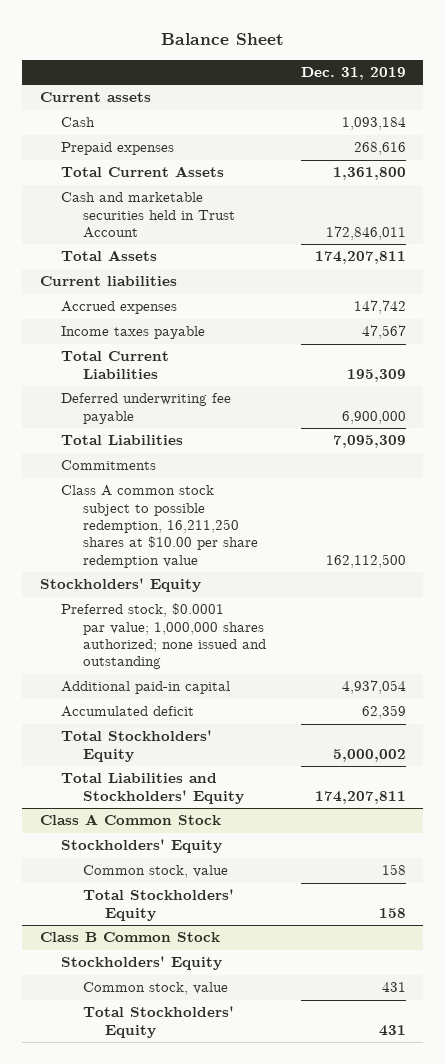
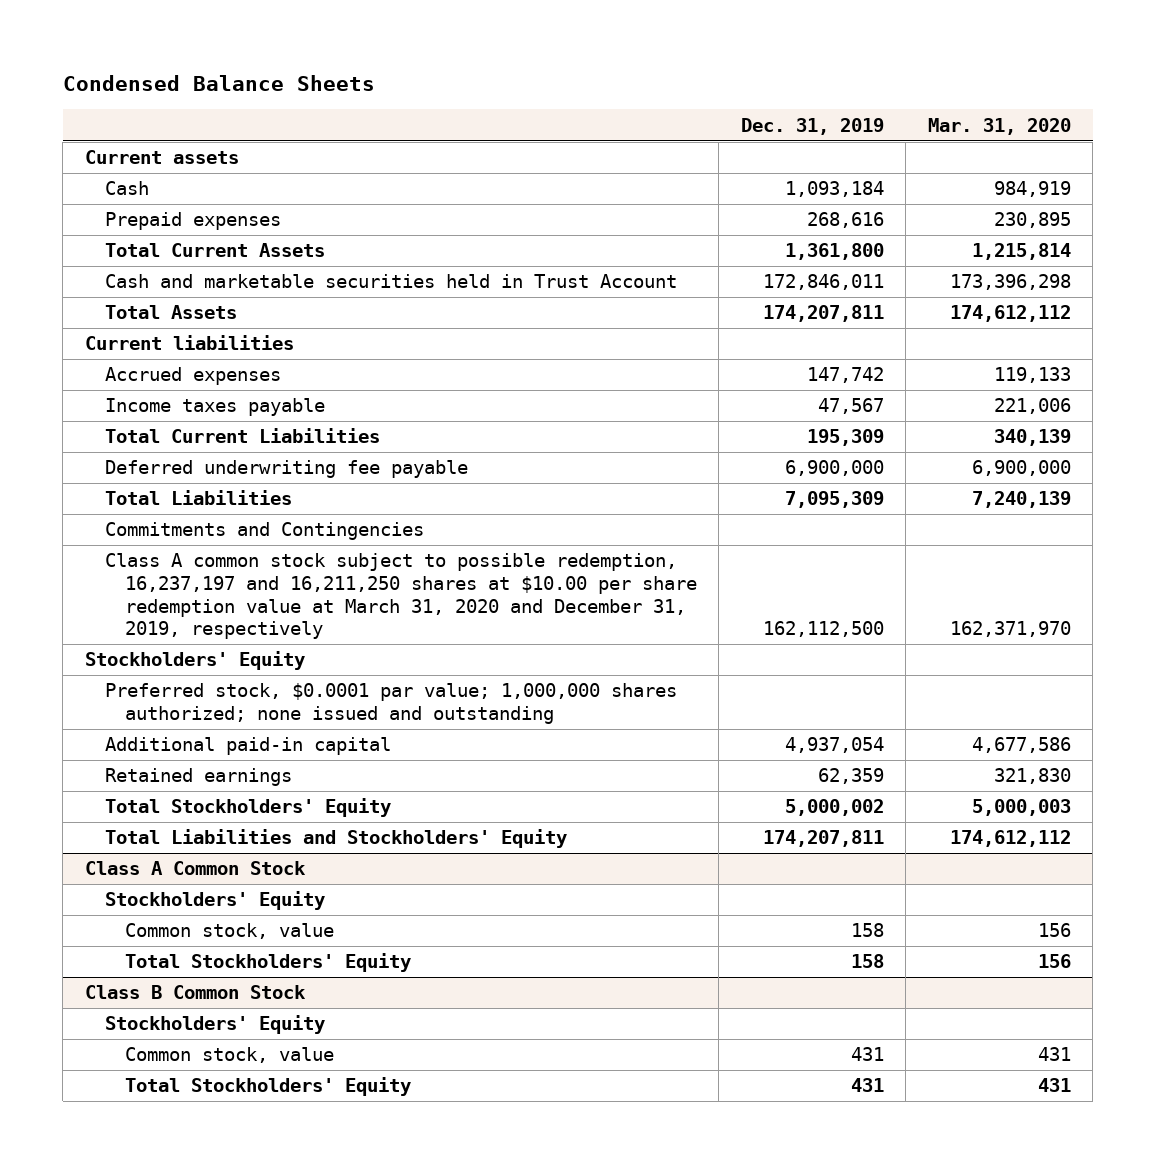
[160,32,284,45] Balance Sheet -> [62,75,375,92] Condensed Balance Sheets
none -> [927,117,1071,135] Mar. 31, 2020
[61,460,157,471] Commitments -> [104,522,424,541] Commitments and Contingencies
[61,485,258,568] Class A common stock subject to possible redemption, 16,211,250 shares at $10.00 per share redemption value -> [104,553,697,640] Class A common stock subject to possible redemption, 16,237,197 and 16,211,250 shares at $10.00 per share redemption value at March 31, 2020 and December 31, 2019, respectively
[61,706,195,718] Accumulated deficit -> [104,768,292,787] Retained earnings

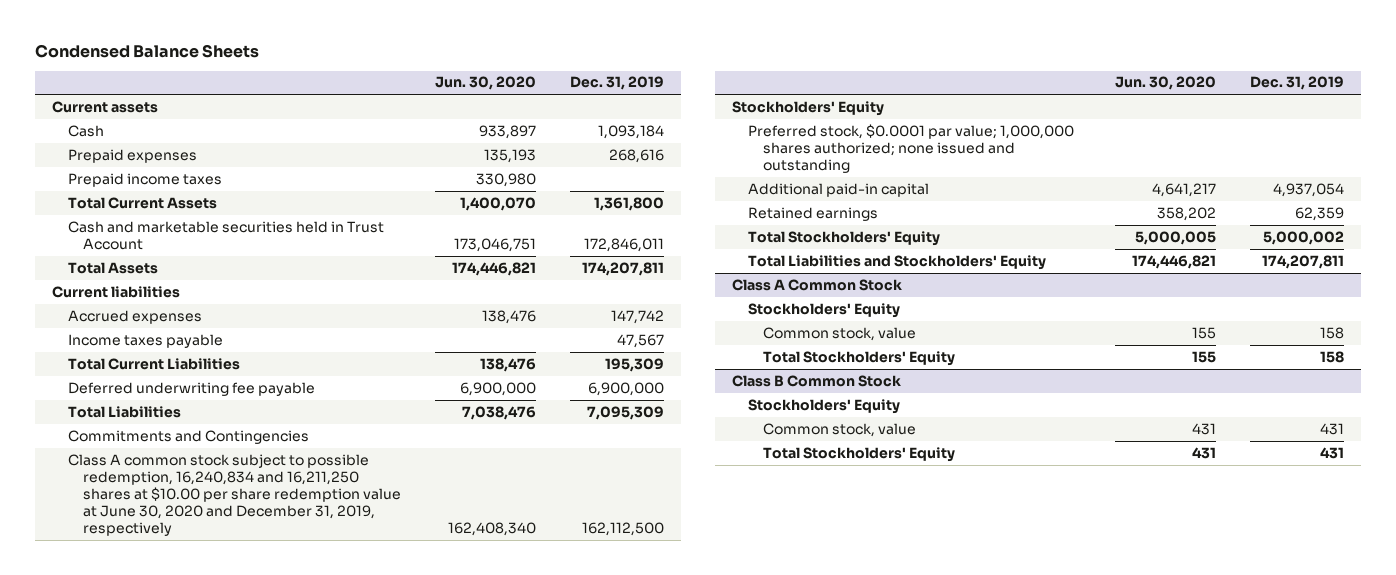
[927,117,1071,135] Mar. 31, 2020 -> none
none -> [434,76,536,91] Jun. 30, 2020
none -> [67,172,222,187] Prepaid income taxes
[104,553,697,640] Class A common stock subject to possible redemption, 16,237,197 and 16,211,250 shares at $10.00 per share redemption value at March 31, 2020 and December 31, 2019, respectively -> [67,453,402,537] Class A common stock subject to possible redemption, 16,240,834 and 16,211,250 shares at $10.00 per share redemption value at June 30, 2020 and December 31, 2019, respectively

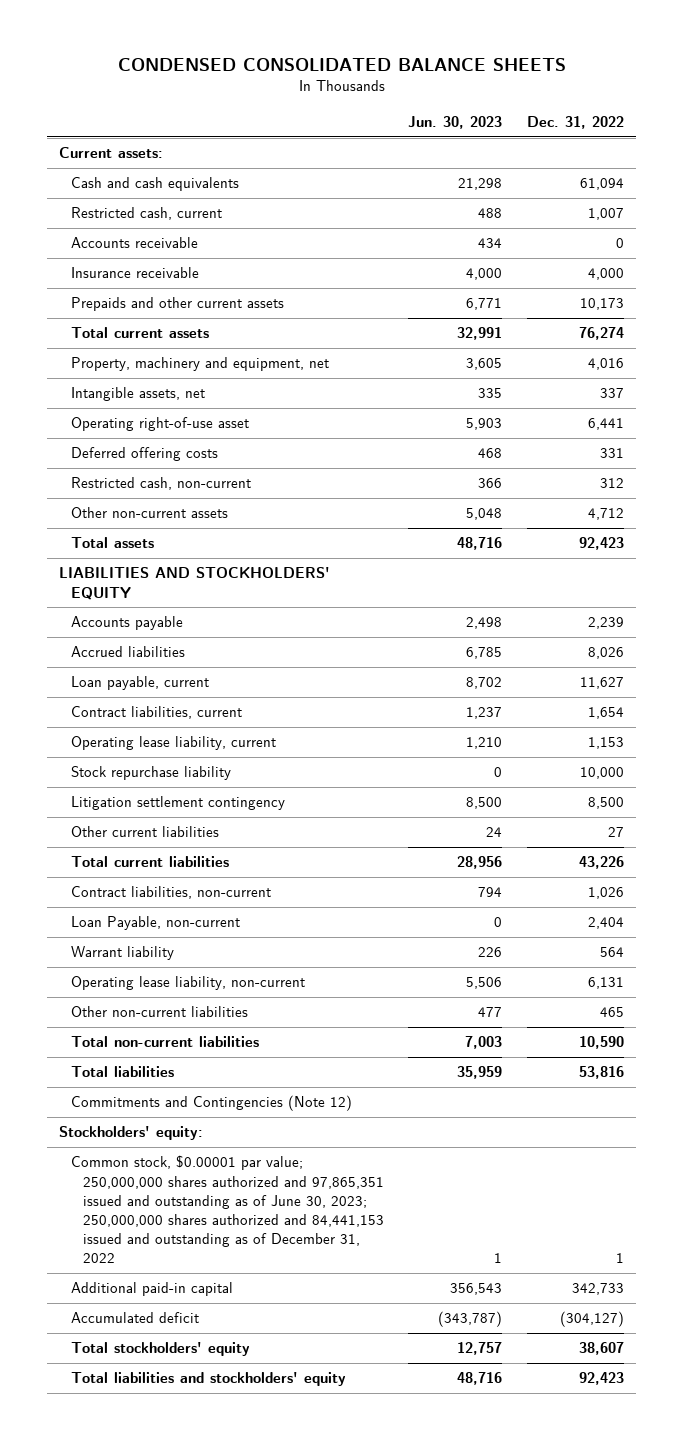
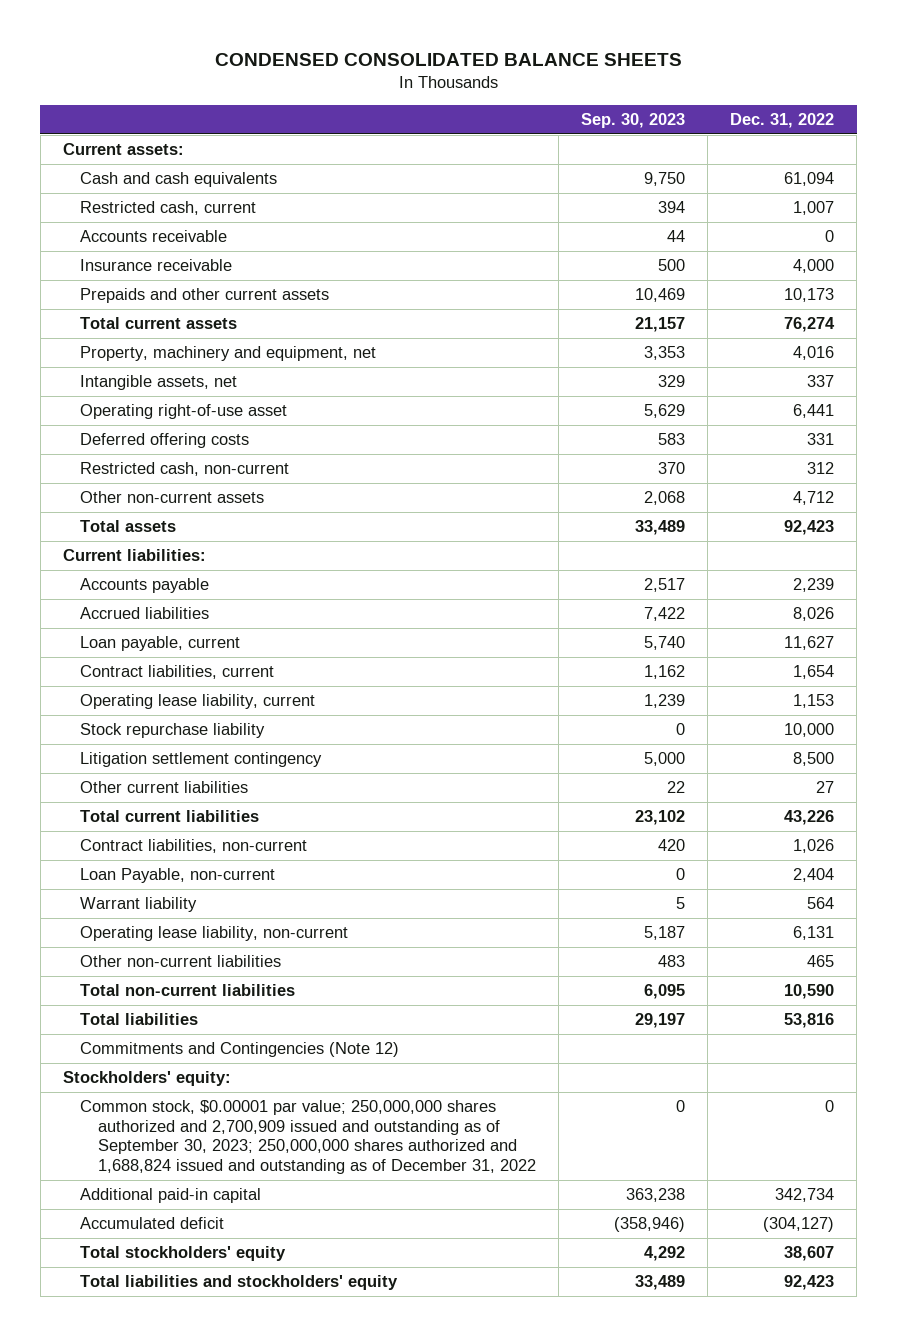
[408,115,503,129] Jun. 30, 2023 -> none
none -> [580,113,685,129] Sep. 30, 2023
[59,567,331,600] LIABILITIES AND STOCKHOLDERS' EQUITY -> none
none -> [62,549,206,562] Current liabilities:
[71,1155,384,1263] Common stock, $0.00001 par value; 250,000,000 shares authorized and 97,865,351 issued and outstanding as of June 30, 2023; 250,000,000 shares authorized and 84,441,153 issued and outstanding as of December 31, 2022 -> [80,1100,536,1175] Common stock, $0.00001 par value; 250,000,000 shares authorized and 2,700,909 issued and outstanding as of September 30, 2023; 250,000,000 shares authorized and 1,688,824 issued and outstanding as of December 31, 2022
[616,1252,625,1263] 1 -> [825,1100,835,1113] 0
[572,1283,625,1296] 342,733 -> [775,1188,835,1203] 342,734

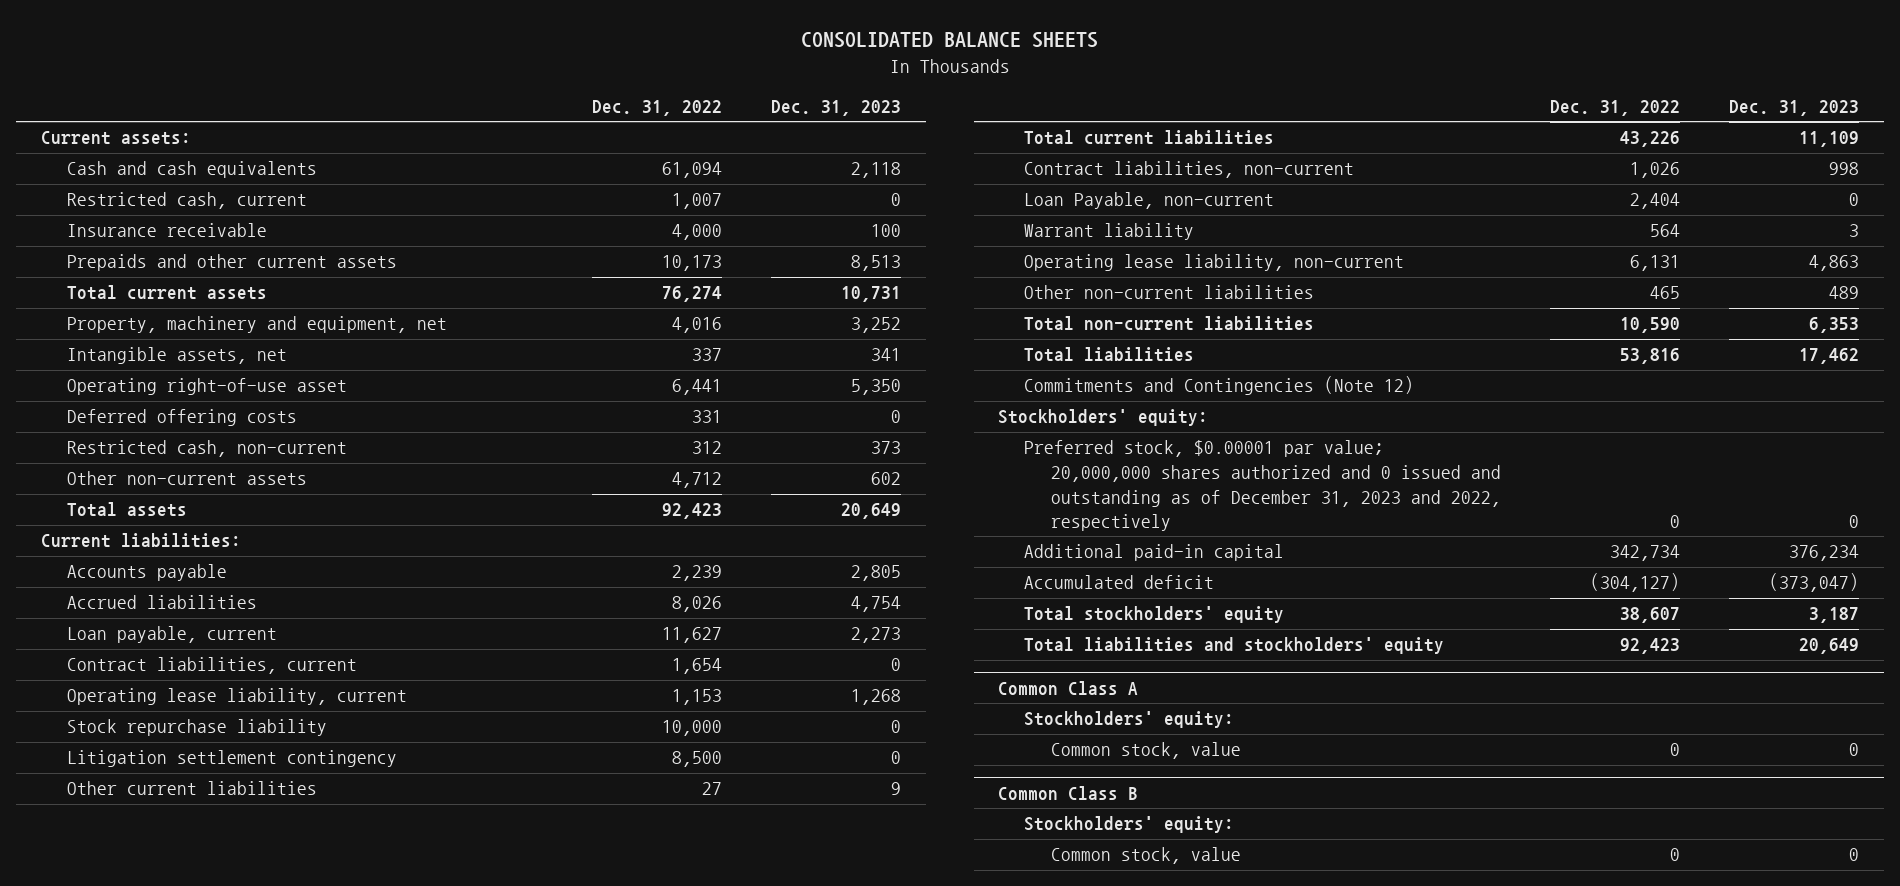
[214,52,682,66] CONDENSED CONSOLIDATED BALANCE SHEETS -> [800,31,1098,48] CONSOLIDATED BALANCE SHEETS
[580,113,685,129] Sep. 30, 2023 -> none
none -> [771,100,902,117] Dec. 31, 2023
[80,230,228,243] Accounts receivable -> none
[80,1100,536,1175] Common stock, $0.00001 par value; 250,000,000 shares authorized and 2,700,909 issued and outstanding as of September 30, 2023; 250,000,000 shares authorized and 1,688,824 issued and outstanding as of December 31, 2022 -> [1024,440,1501,532] Preferred stock, $0.00001 par value; 20,000,000 shares authorized and 0 issued and outstanding as of December 31, 2023 and 2022, respectively
none -> [998,680,1139,695] Common Class A
none -> [1024,711,1235,729] Stockholders' equity:
none -> [1050,742,1241,760] Common stock, value
none -> [998,785,1139,800] Common Class B
none -> [1024,816,1235,834] Stockholders' equity:
none -> [1050,847,1241,865] Common stock, value

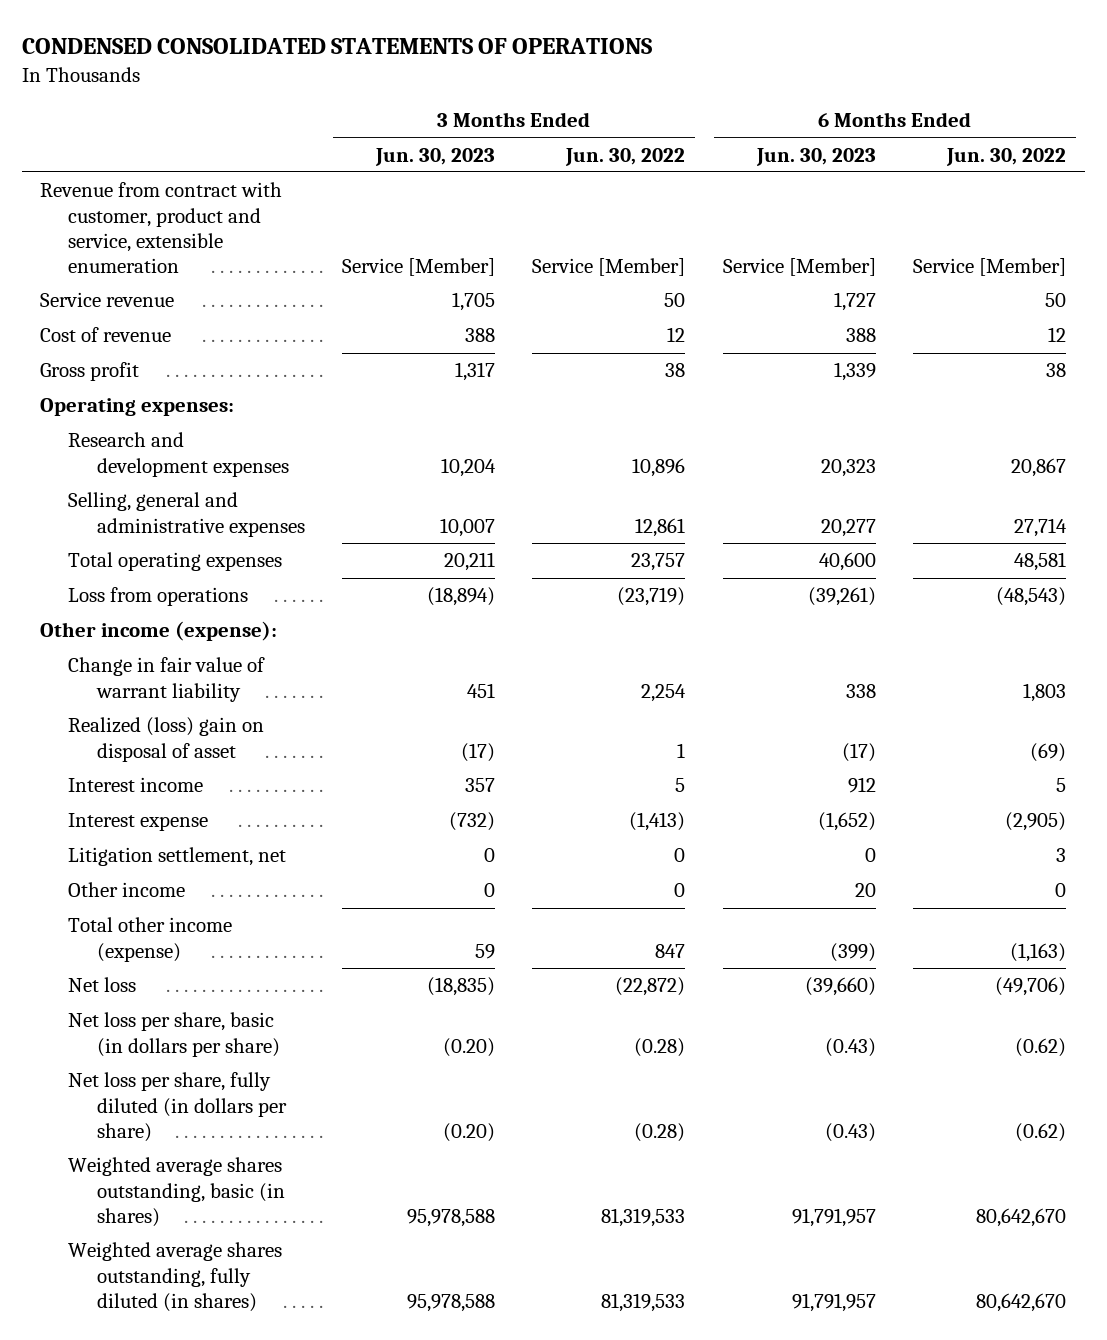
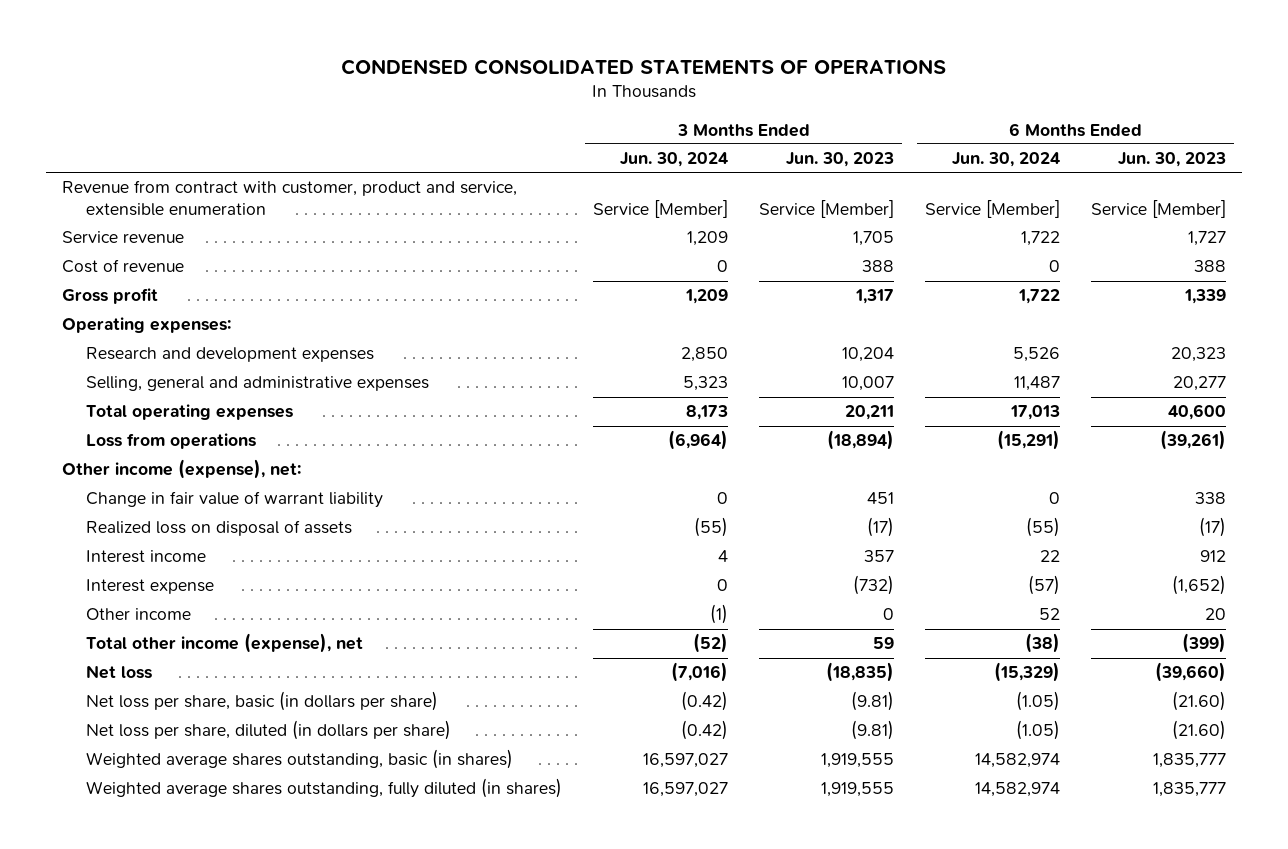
[565,147,686,166] Jun. 30, 2022 -> none
[946,147,1067,166] Jun. 30, 2022 -> none
none -> [620,152,729,168] Jun. 30, 2024
none -> [952,152,1061,168] Jun. 30, 2024
[40,621,278,642] Other income (expense): -> [61,459,301,480] Other income (expense), net:
[68,717,265,762] Realized (loss) gain on disposal of asset -> [86,520,353,537] Realized loss on disposal of assets
[68,847,287,867] Litigation settlement, net -> none
[68,917,233,962] Total other income (expense) -> [86,633,364,654] Total other income (expense), net
[442,1037,495,1057] (0.20) -> [851,691,895,712] (9.81)
[824,1037,876,1057] (0.43) -> [1172,691,1227,712] (21.60)
[68,1072,287,1142] Net loss per share, fully diluted (in dollars per share) -> [86,720,452,741] Net loss per share, diluted (in dollars per share)
[442,1122,495,1142] (0.20) -> [851,720,895,741] (9.81)
[824,1122,876,1142] (0.43) -> [1172,720,1227,741] (21.60)
[406,1208,495,1227] 95,978,588 -> [821,753,895,769] 1,919,555
[791,1207,876,1227] 91,791,957 -> [1153,753,1227,769] 1,835,777
[406,1293,495,1312] 95,978,588 -> [821,782,895,798] 1,919,555
[791,1292,876,1312] 91,791,957 -> [1153,782,1227,798] 1,835,777

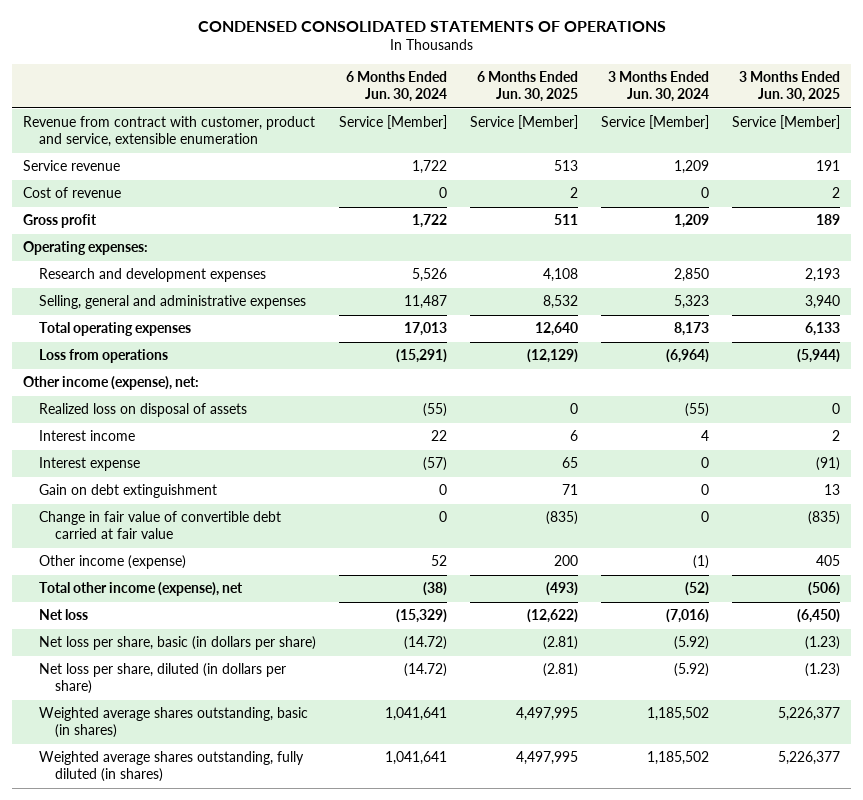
[786,152,895,168] Jun. 30, 2023 -> none
[1118,152,1227,168] Jun. 30, 2023 -> none
none -> [476,71,578,102] 6 Months Ended Jun. 30, 2025
none -> [738,71,840,102] 3 Months Ended Jun. 30, 2025
[86,491,384,509] Change in fair value of warrant liability -> none
none -> [38,484,217,499] Gain on debt extinguishment
none -> [38,511,281,540] Change in fair value of convertible debt carried at fair value
[86,608,192,621] Other income -> [38,555,186,570] Other income (expense)
[681,691,729,712] (0.42) -> [673,636,709,651] (5.92)
[1016,691,1061,712] (1.05) -> [403,636,447,651] (14.72)
[681,720,729,741] (0.42) -> [673,663,709,678] (5.92)
[1016,720,1061,741] (1.05) -> [403,663,447,678] (14.72)
[643,753,729,769] 16,597,027 -> [646,707,709,722] 1,185,502
[975,753,1061,769] 14,582,974 -> [384,707,447,722] 1,041,641
[643,782,729,798] 16,597,027 -> [646,751,709,766] 1,185,502
[975,782,1061,798] 14,582,974 -> [384,751,447,766] 1,041,641

